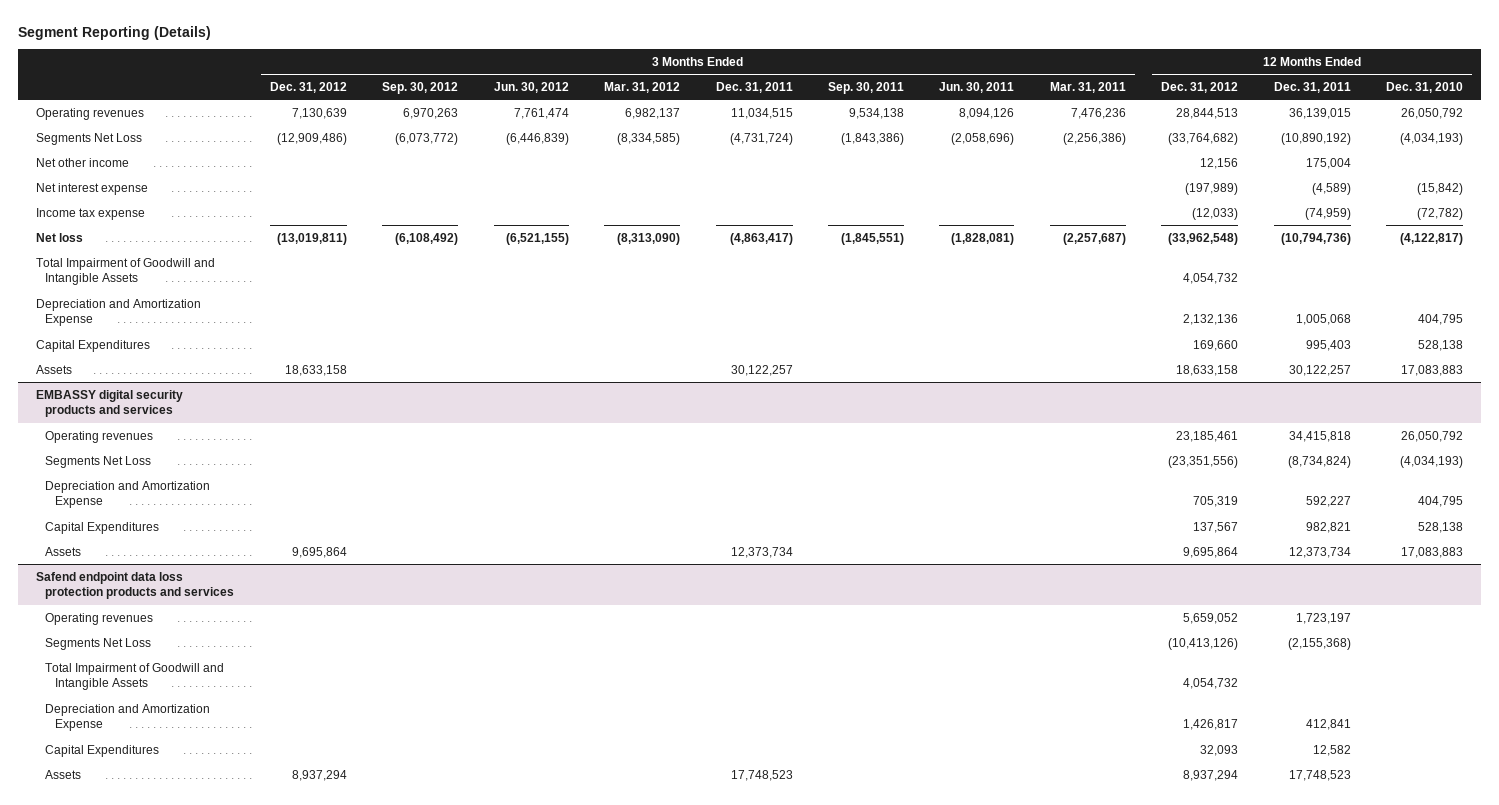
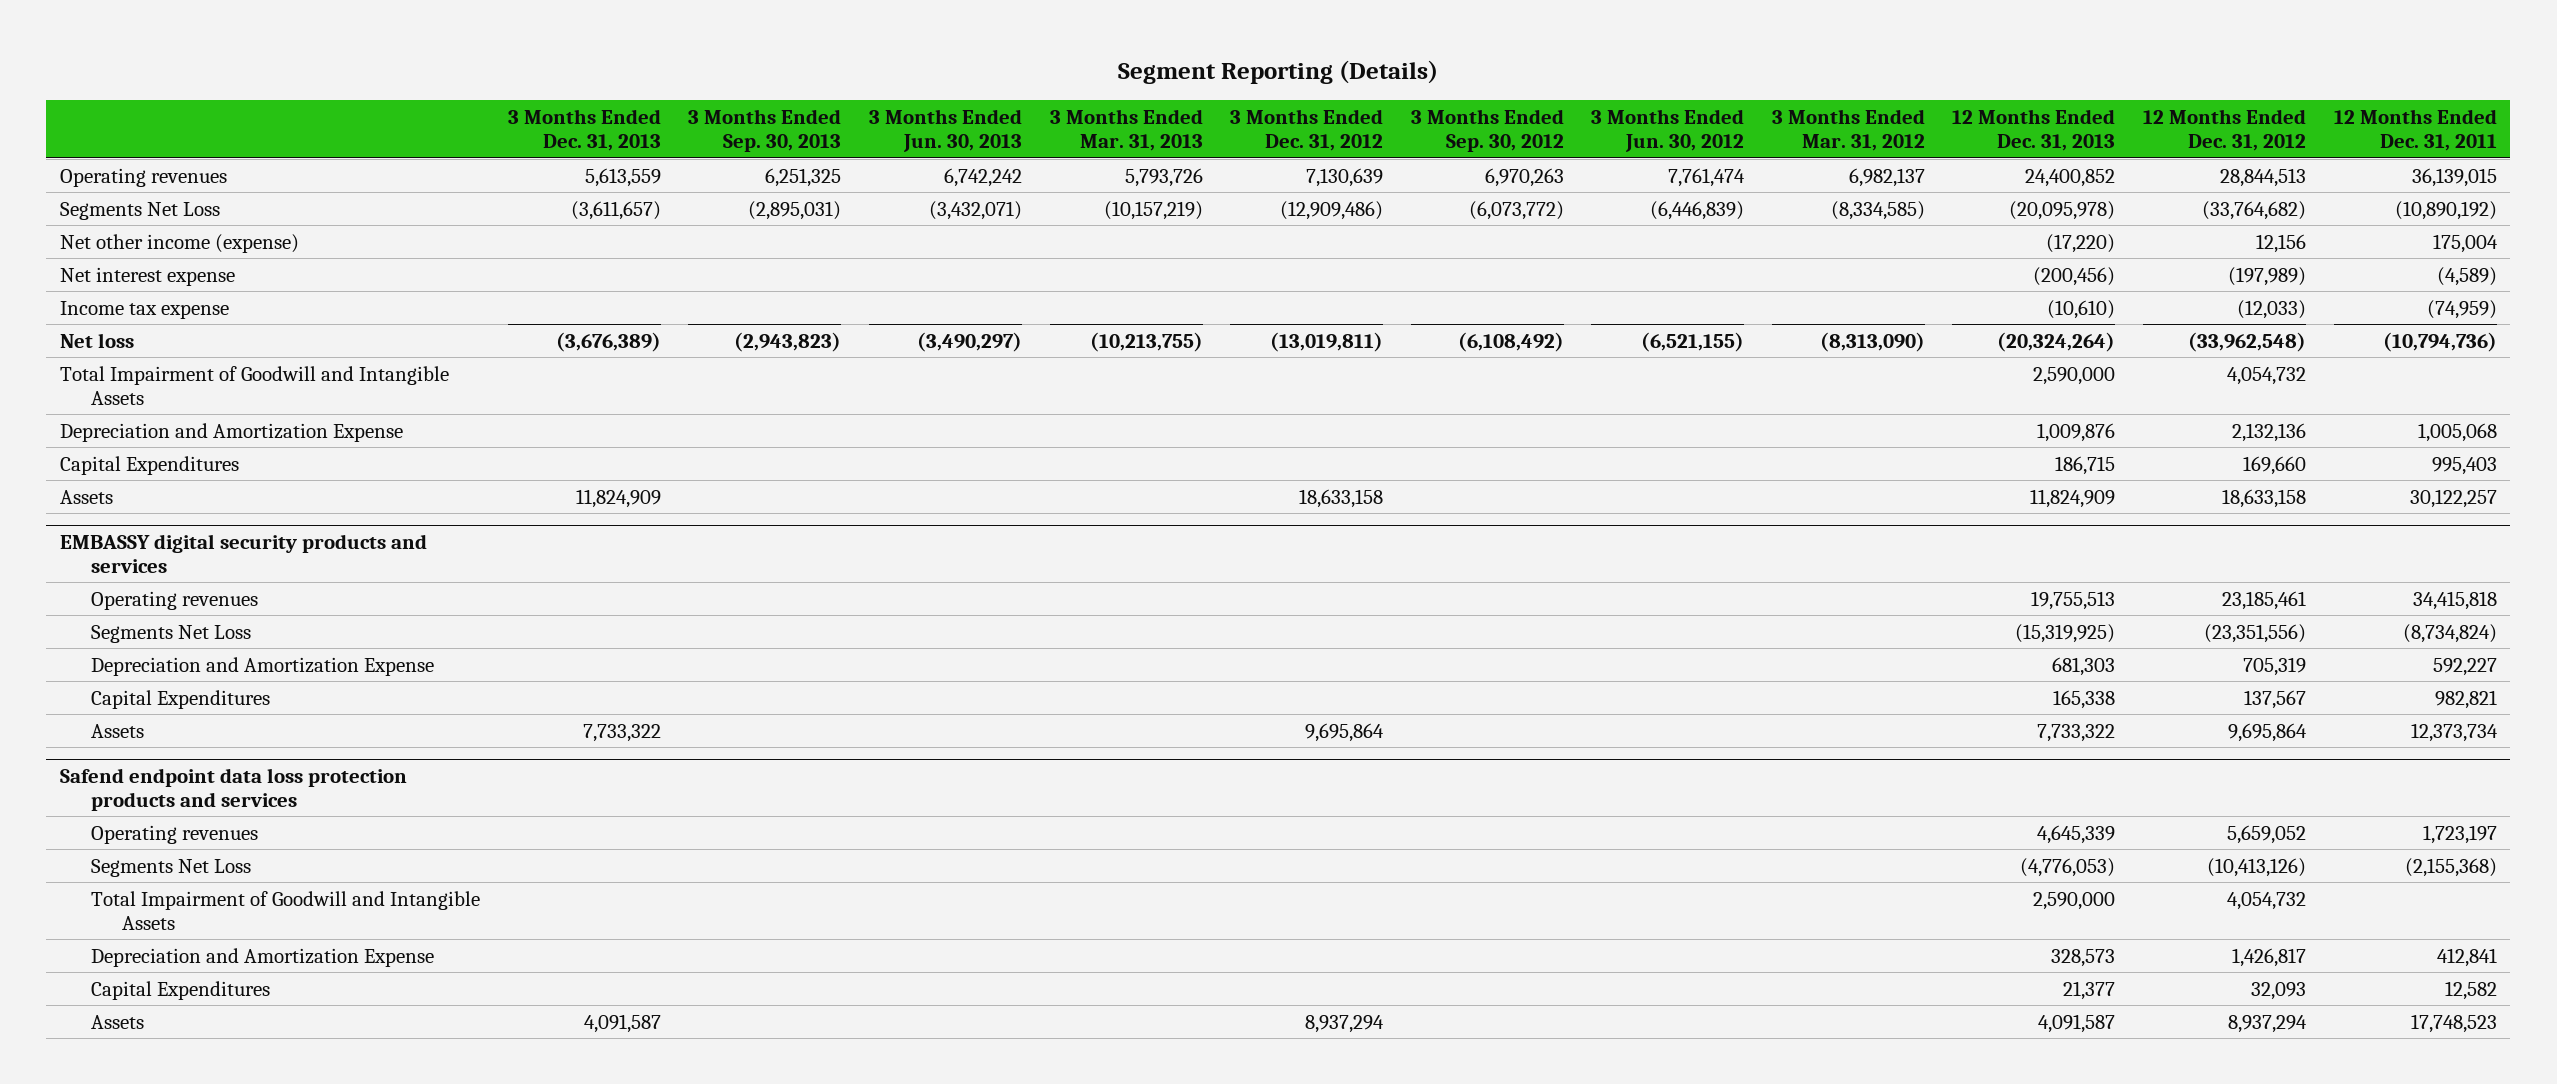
[715,81,793,93] Dec. 31, 2011 -> none
[827,81,904,94] Sep. 30, 2011 -> none
[939,81,1015,93] Jun. 30, 2011 -> none
[1049,81,1126,93] Mar. 31, 2011 -> none
[1385,81,1463,93] Dec. 31, 2010 -> none
none -> [507,109,661,152] 3 Months Ended Dec. 31, 2013
none -> [688,109,842,153] 3 Months Ended Sep. 30, 2013
none -> [868,109,1022,153] 3 Months Ended Jun. 30, 2013
none -> [1049,109,1203,152] 3 Months Ended Mar. 31, 2013
none -> [1952,109,2116,152] 12 Months Ended Dec. 31, 2013
[35,157,129,167] Net other income -> [60,233,300,253] Net other income (expense)

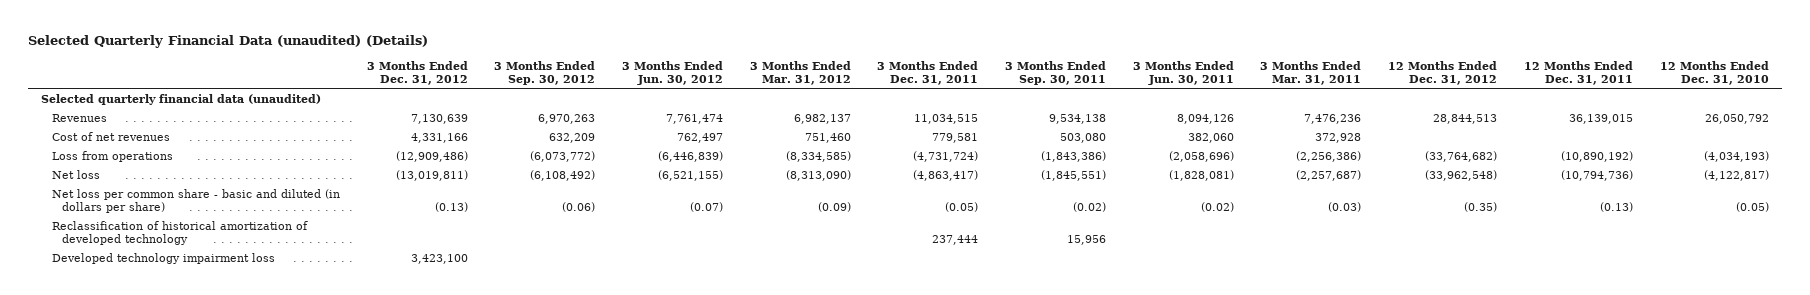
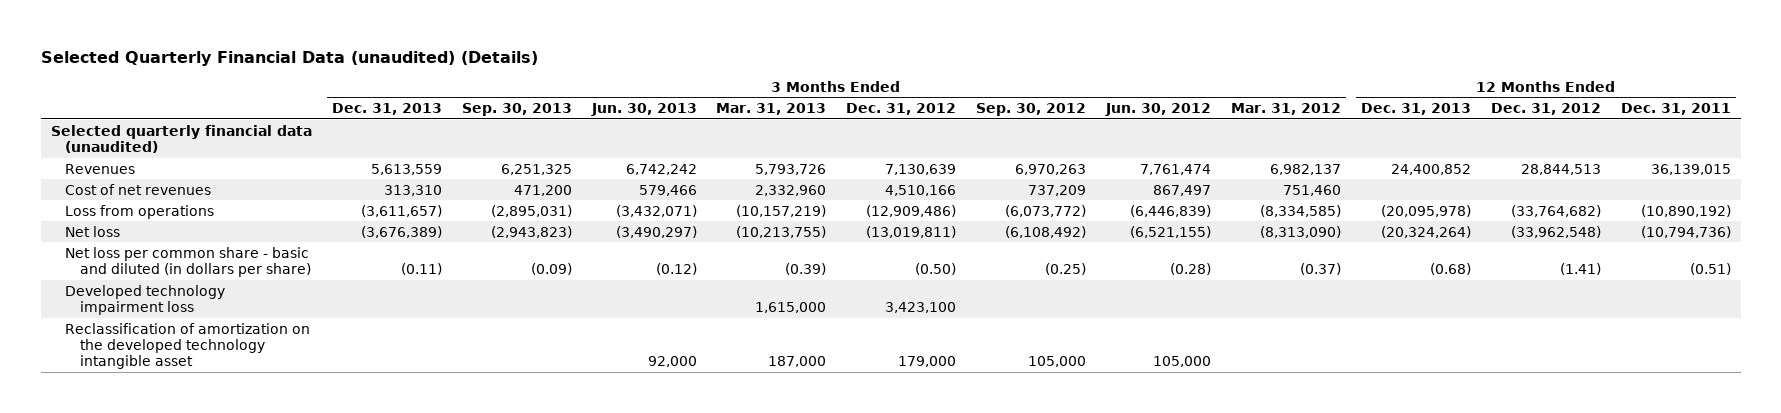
[877,60,979,85] 3 Months Ended Dec. 31, 2011 -> none
[1005,60,1107,85] 3 Months Ended Sep. 30, 2011 -> none
[1132,60,1234,85] 3 Months Ended Jun. 30, 2011 -> none
[1260,60,1362,85] 3 Months Ended Mar. 31, 2011 -> none
[1659,60,1769,85] 12 Months Ended Dec. 31, 2010 -> none
none -> [331,103,442,116] Dec. 31, 2013
none -> [461,103,572,117] Sep. 30, 2013
none -> [590,103,697,117] Jun. 30, 2013
none -> [716,103,827,116] Mar. 31, 2013
none -> [1360,103,1471,116] Dec. 31, 2013
[410,132,468,143] 4,331,166 -> [885,184,957,196] 4,510,166
[549,132,596,143] 632,209 -> [1028,184,1087,196] 737,209
[676,132,723,143] 762,497 -> [1153,184,1212,196] 867,497
[51,220,308,245] Reclassification of historical amortization of developed technology -> none
[434,201,468,212] (0.13) -> [915,263,957,276] (0.50)
[562,201,596,212] (0.06) -> [1045,263,1087,276] (0.25)
[689,201,723,212] (0.07) -> [1170,263,1212,276] (0.28)
[817,201,851,212] (0.09) -> [1299,263,1341,276] (0.37)
[1464,201,1498,212] (0.35) -> [1559,263,1601,276] (1.41)
[1599,201,1633,212] (0.13) -> [1689,263,1731,276] (0.51)
none -> [65,322,311,370] Reclassification of amortization on the developed technology intangible asset

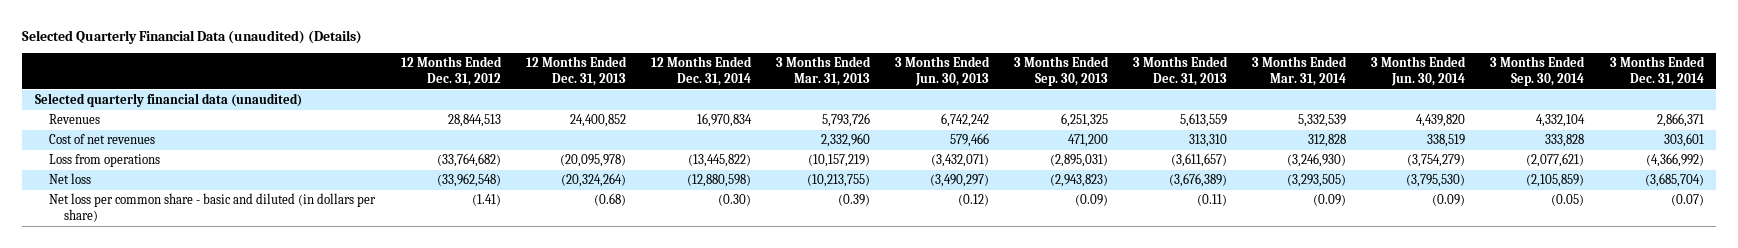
[846,103,957,116] Dec. 31, 2012 -> none
[976,103,1087,117] Sep. 30, 2012 -> none
[1105,103,1212,117] Jun. 30, 2012 -> none
[1230,103,1341,116] Mar. 31, 2012 -> none
[1620,103,1731,116] Dec. 31, 2011 -> none
none -> [650,56,752,87] 12 Months Ended Dec. 31, 2014
none -> [1252,56,1348,87] 3 Months Ended Mar. 31, 2014
none -> [1371,56,1467,87] 3 Months Ended Jun. 30, 2014
none -> [1490,56,1586,87] 3 Months Ended Sep. 30, 2014
none -> [1609,56,1705,87] 3 Months Ended Dec. 31, 2014
[65,284,226,316] Developed technology impairment loss -> none
[65,322,311,370] Reclassification of amortization on the developed technology intangible asset -> none

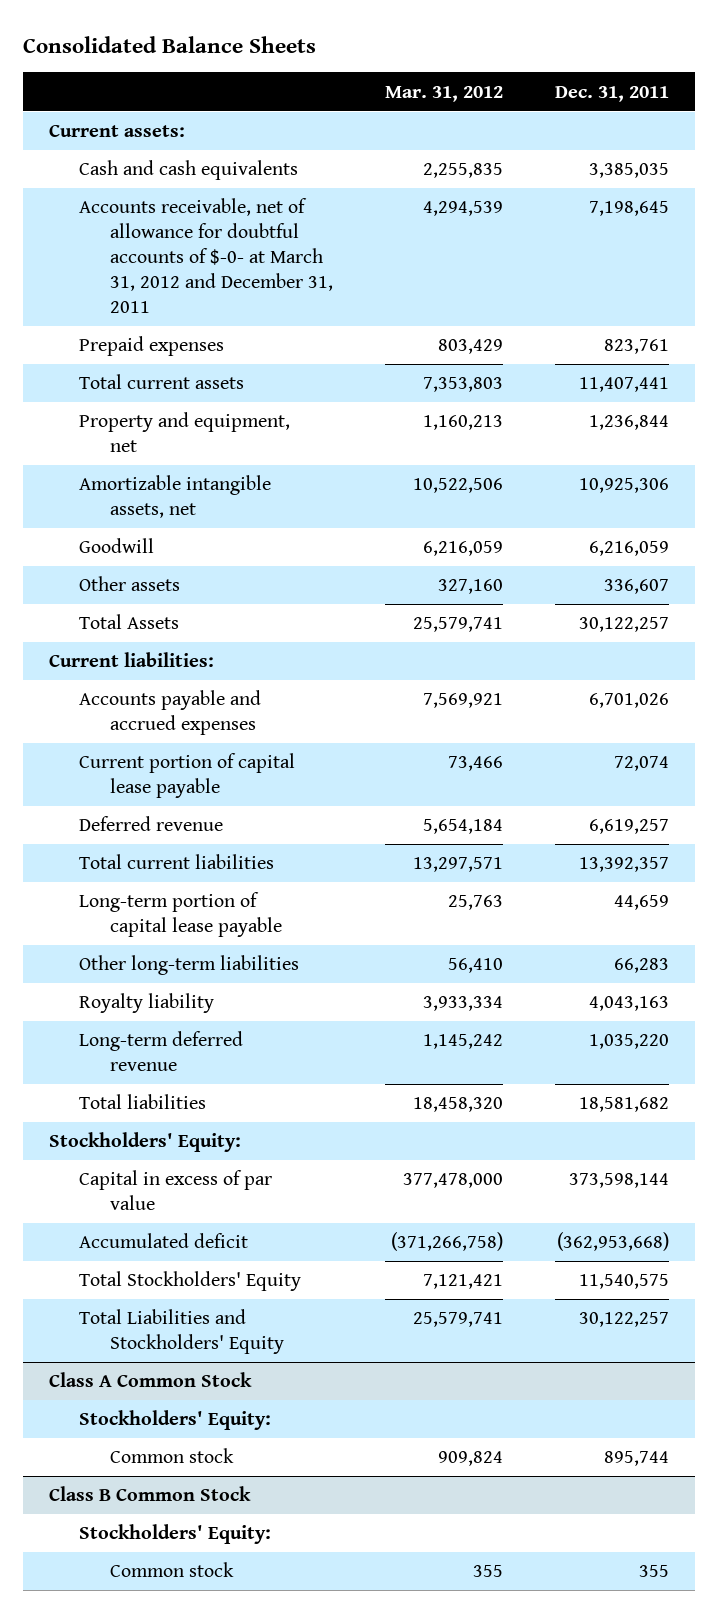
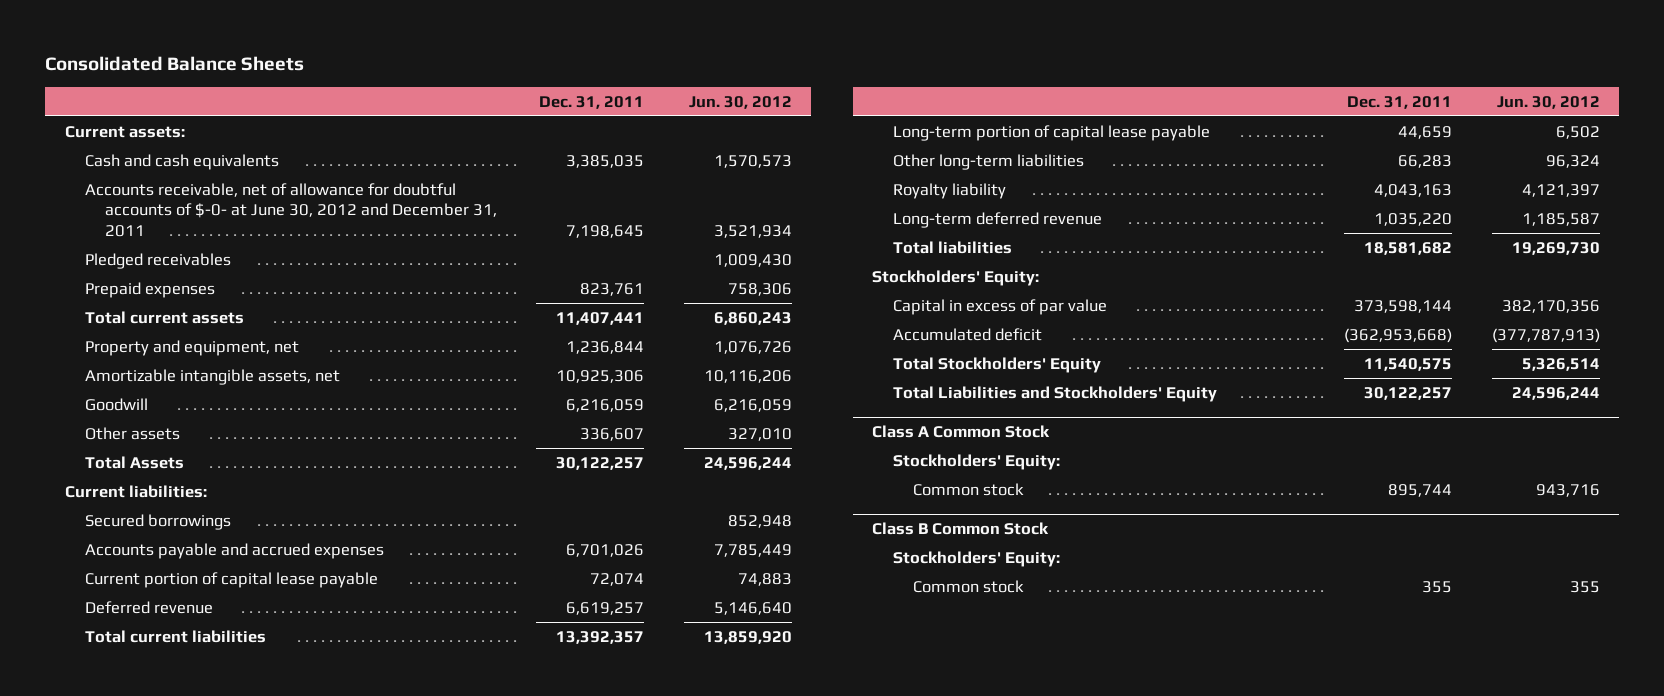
[384,85,503,102] Mar. 31, 2012 -> none
none -> [688,95,792,109] Jun. 30, 2012
[79,198,334,314] Accounts receivable, net of allowance for doubtful accounts of $-0- at March 31, 2012 and December 31, 2011 -> [84,182,497,237] Accounts receivable, net of allowance for doubtful accounts of $-0- at June 30, 2012 and December 31, 2011
none -> [84,252,231,269] Pledged receivables
none -> [84,513,231,530] Secured borrowings

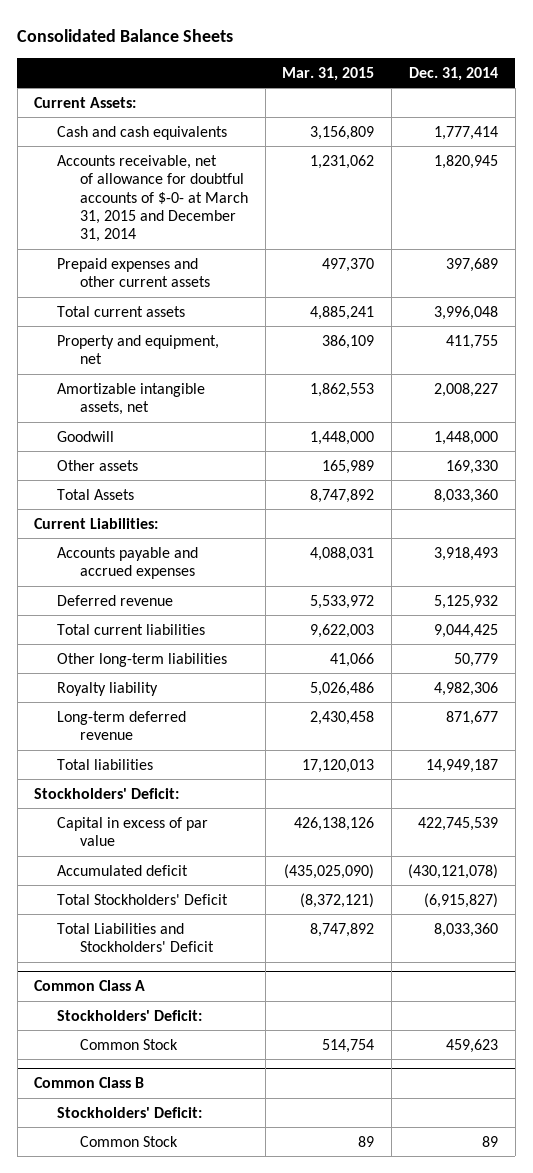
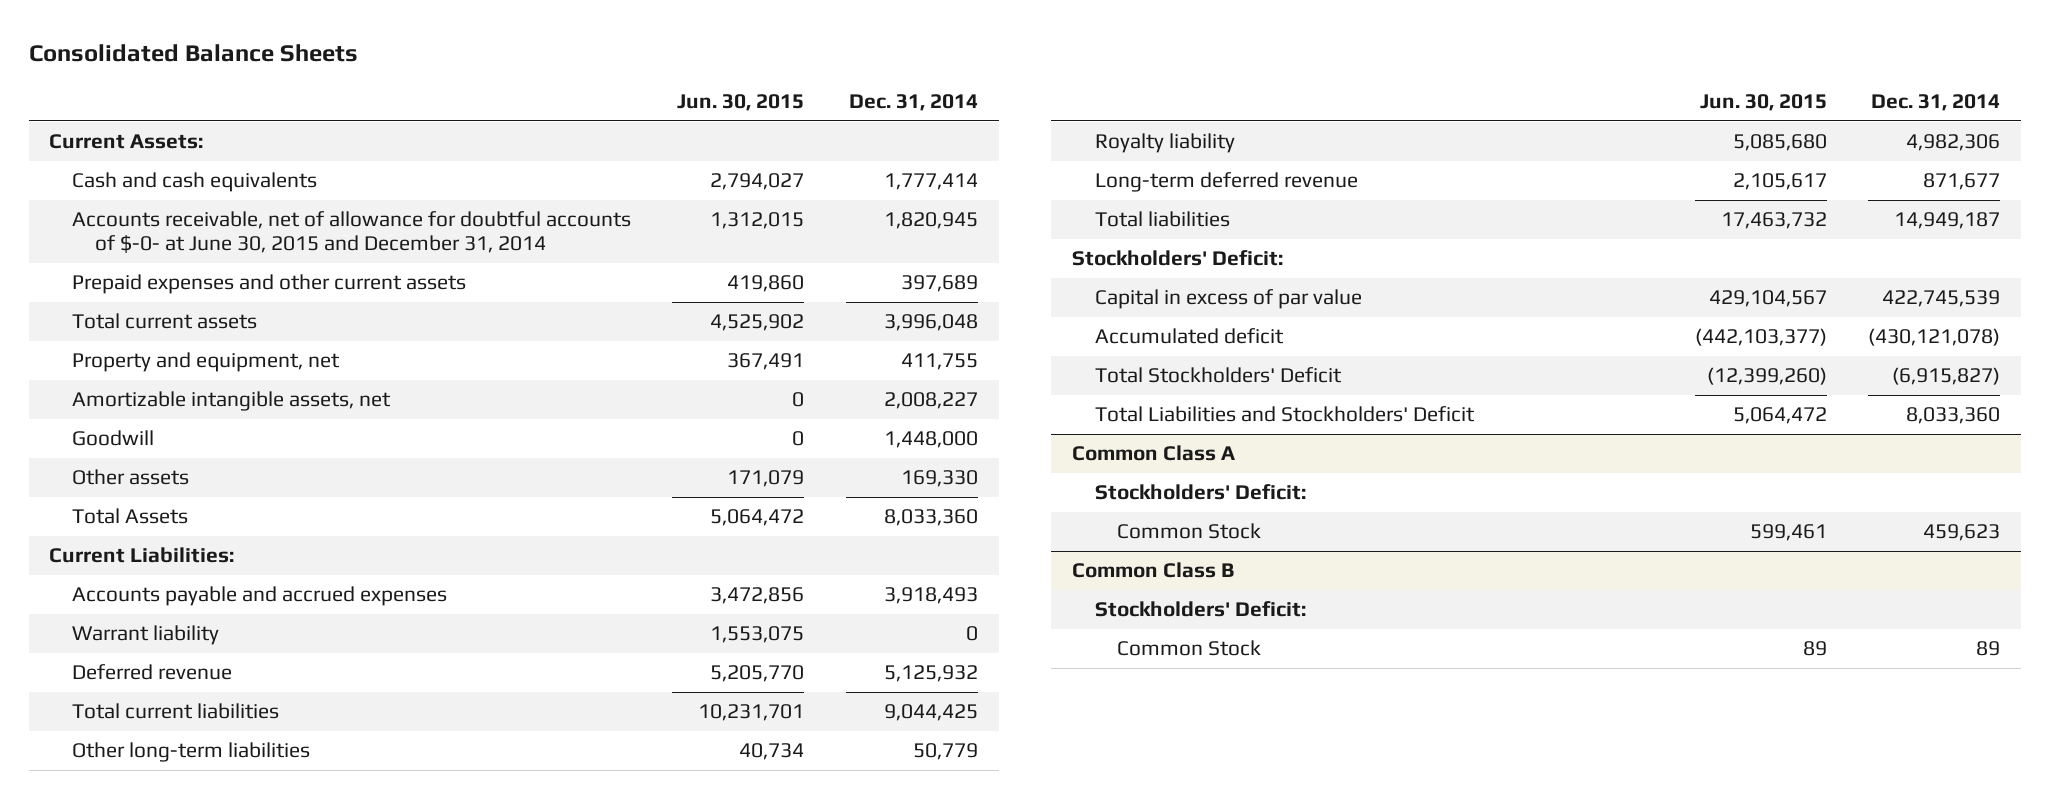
[282,66,375,81] Mar. 31, 2015 -> none
none -> [677,94,805,112] Jun. 30, 2015
[57,154,249,243] Accounts receivable, net of allowance for doubtful accounts of $-0- at March 31, 2015 and December 31, 2014 -> [72,211,632,254] Accounts receivable, net of allowance for doubtful accounts of $-0- at June 30, 2015 and December 31, 2014
none -> [72,625,220,646] Warrant liability

